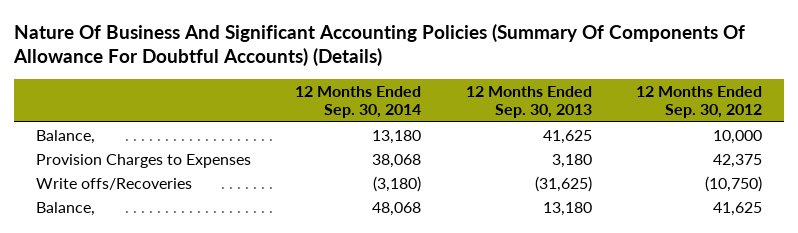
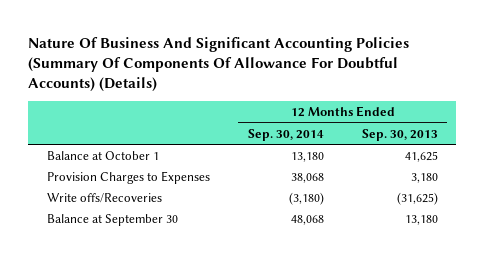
[635,85,762,119] 12 Months Ended Sep. 30, 2012 -> none
[36,129,96,144] Balance, -> [46,150,159,160] Balance at October 1
[36,201,96,216] Balance, -> [46,213,178,226] Balance at September 30

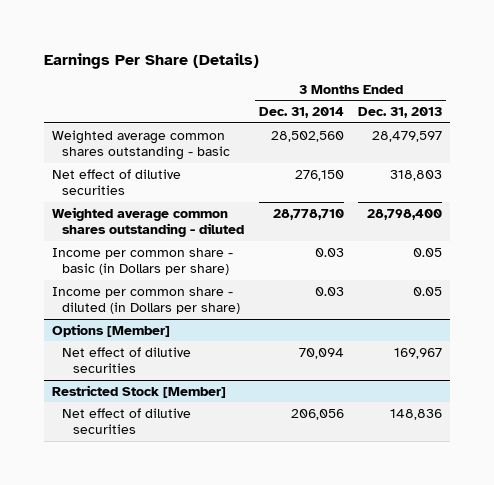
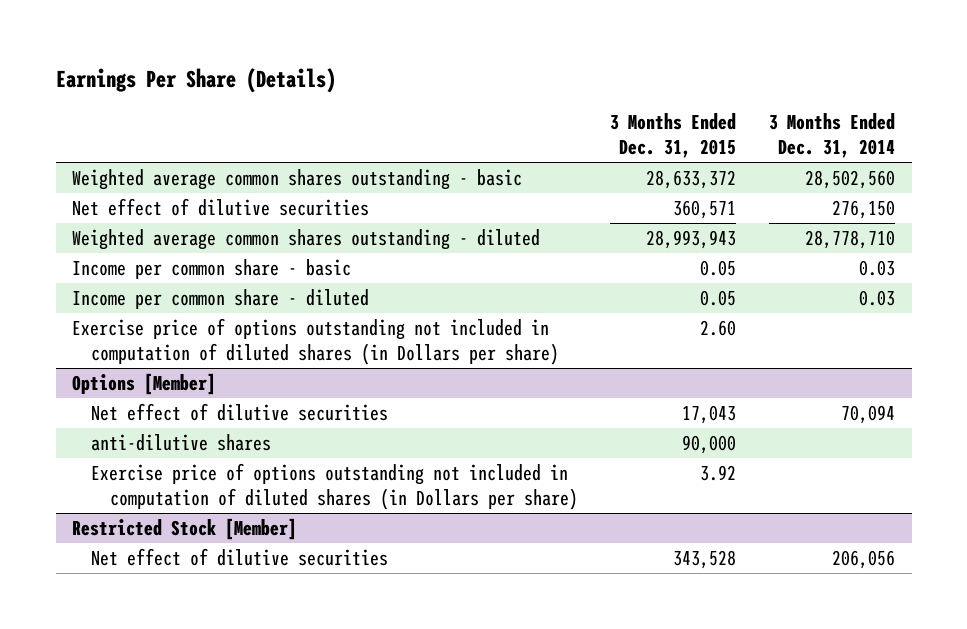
[358,107,443,119] Dec. 31, 2013 -> none
none -> [610,113,737,159] 3 Months Ended Dec. 31, 2015
[51,247,233,276] Income per common share - basic (in Dollars per share) -> [72,259,352,280] Income per common share - basic
[51,286,241,315] Income per common share - diluted (in Dollars per share) -> [72,289,370,310] Income per common share - diluted
none -> [72,318,559,365] Exercise price of options outstanding not included in computation of diluted shares (in Dollars per share)
none -> [90,434,271,452] anti-dilutive shares
none -> [90,463,578,510] Exercise price of options outstanding not included in computation of diluted shares (in Dollars per share)

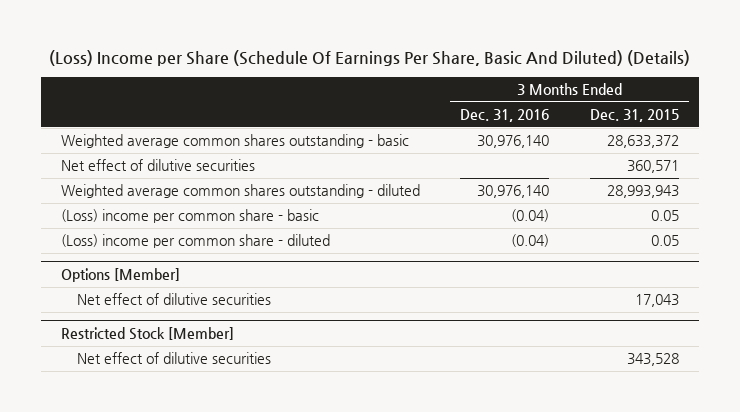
[55,68,336,94] Earnings Per Share (Details) -> [48,49,690,66] (Loss) Income per Share (Schedule Of Earnings Per Share, Basic And Diluted) (Details)
[769,113,896,159] 3 Months Ended Dec. 31, 2014 -> none
none -> [460,109,550,123] Dec. 31, 2016
[72,318,559,365] Exercise price of options outstanding not included in computation of diluted shares (in Dollars per share) -> none
[72,259,352,280] Income per common share - basic -> [61,209,320,224] (Loss) income per common share - basic
[72,289,370,310] Income per common share - diluted -> [61,234,331,249] (Loss) income per common share - diluted
[90,434,271,452] anti-dilutive shares -> none
[90,463,578,510] Exercise price of options outstanding not included in computation of diluted shares (in Dollars per share) -> none

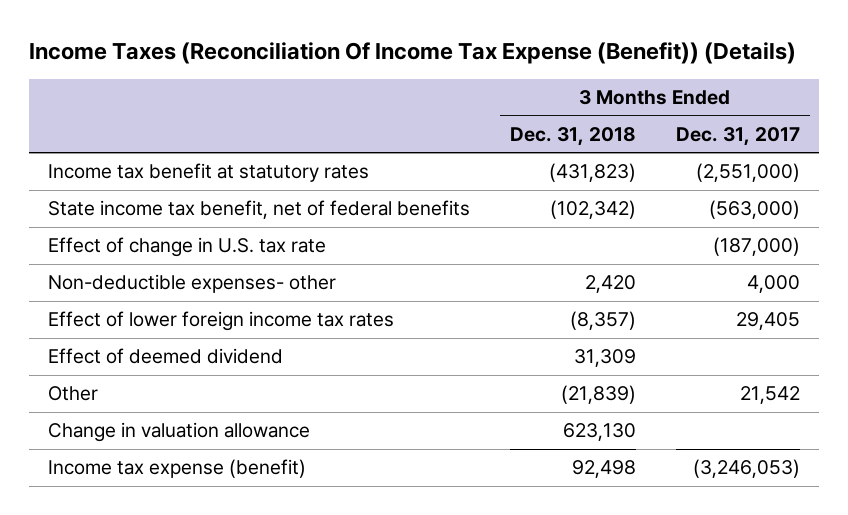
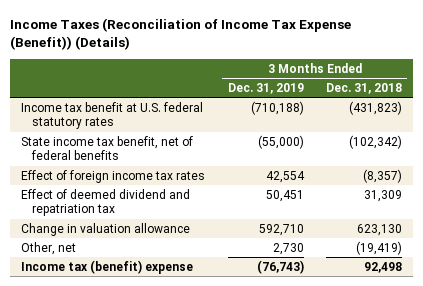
[28,42,796,65] Income Taxes (Reconciliation Of Income Tax Expense (Benefit)) (Details) -> [10,17,352,51] Income Taxes (Reconciliation of Income Tax Expense (Benefit)) (Details)
[675,126,800,146] Dec. 31, 2017 -> none
none -> [227,82,304,94] Dec. 31, 2019
[48,163,370,183] Income tax benefit at statutory rates -> [21,101,204,130] Income tax benefit at U.S. federal statutory rates
[48,237,327,258] Effect of change in U.S. tax rate -> none
[48,274,337,294] Non-deductible expenses- other -> none
[48,386,99,402] Other -> none
[48,311,395,332] Effect of lower foreign income tax rates -> [21,169,206,183] Effect of foreign income tax rates
[48,348,284,365] Effect of deemed dividend -> [21,188,191,217] Effect of deemed dividend and repatriation tax
none -> [21,241,77,255] Other, net
[48,459,307,479] Income tax expense (benefit) -> [21,259,194,274] Income tax (benefit) expense

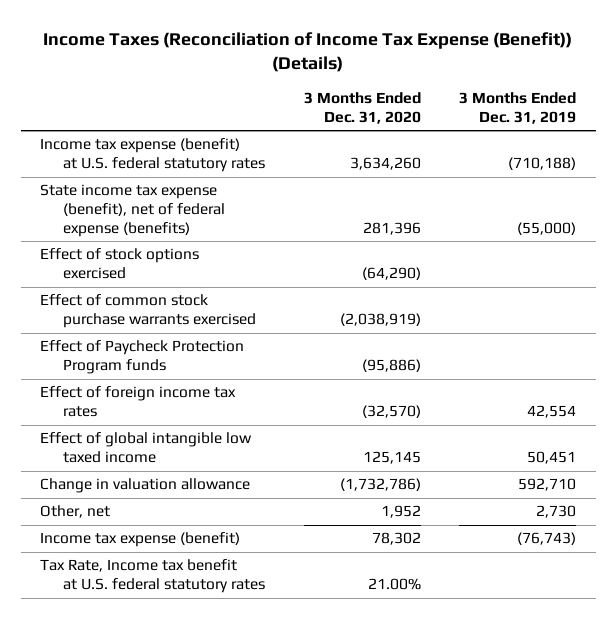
[325,82,402,94] Dec. 31, 2018 -> none
none -> [303,92,421,125] 3 Months Ended Dec. 31, 2020
[21,101,204,130] Income tax benefit at U.S. federal statutory rates -> [40,138,265,173] Income tax expense (benefit) at U.S. federal statutory rates
[21,135,194,161] State income tax benefit, net of federal benefits -> [40,184,225,238] State income tax expense (benefit), net of federal expense (benefits)
none -> [40,248,200,280] Effect of stock options exercised
none -> [40,294,256,329] Effect of common stock purchase warrants exercised
none -> [40,340,245,375] Effect of Paycheck Protection Program funds
[21,188,191,217] Effect of deemed dividend and repatriation tax -> [40,432,253,464] Effect of global intangible low taxed income
[21,259,194,274] Income tax (benefit) expense -> [40,532,241,548] Income tax expense (benefit)
none -> [40,559,265,594] Tax Rate, Income tax benefit at U.S. federal statutory rates

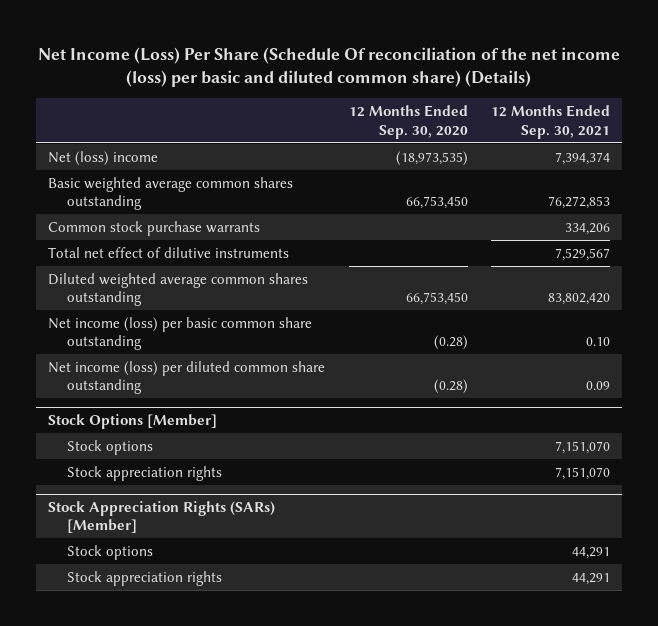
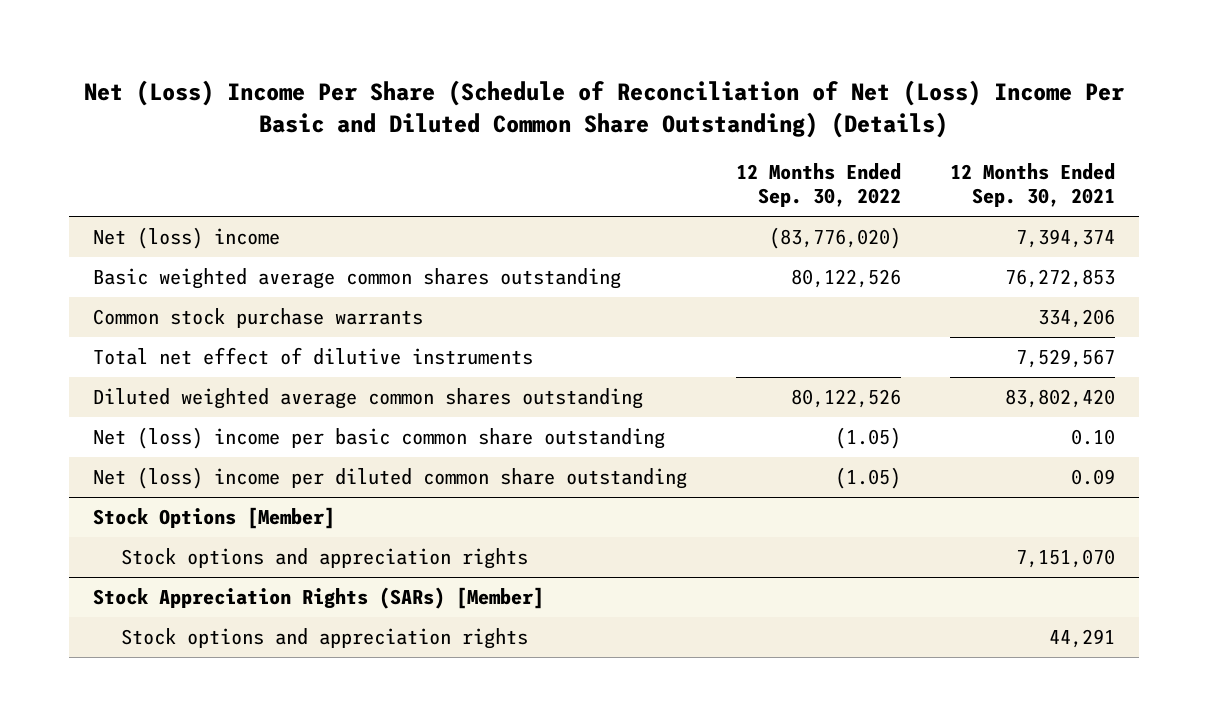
[38,46,621,88] Net Income (Loss) Per Share (Schedule Of reconciliation of the net income (loss) per basic and diluted common share) (Details) -> [83,80,1125,138] Net (Loss) Income Per Share (Schedule of Reconciliation of Net (Loss) Income Per Basic and Diluted Common Share Outstanding) (Details)
[348,105,468,139] 12 Months Ended Sep. 30, 2020 -> none
none -> [735,163,901,208] 12 Months Ended Sep. 30, 2022
[48,316,313,351] Net income (loss) per basic common share outstanding -> [93,427,666,450] Net (loss) income per basic common share outstanding
[48,360,326,395] Net income (loss) per diluted common share outstanding -> [93,467,688,490] Net (loss) income per diluted common share outstanding
[67,465,223,481] Stock appreciation rights -> none
[67,439,154,455] Stock options -> [120,548,528,570] Stock options and appreciation rights
[67,570,223,586] Stock appreciation rights -> none
[67,544,154,560] Stock options -> [120,628,528,650] Stock options and appreciation rights

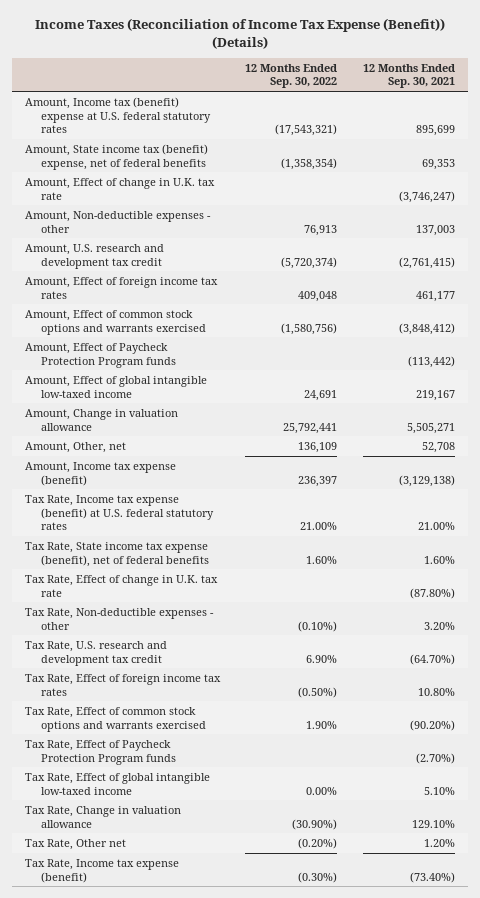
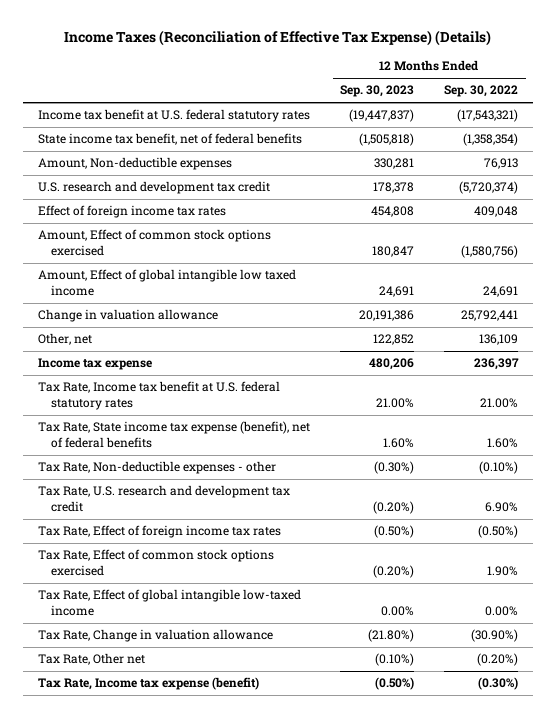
[34,18,445,49] Income Taxes (Reconciliation of Income Tax Expense (Benefit)) (Details) -> [64,29,492,46] Income Taxes (Reconciliation of Effective Tax Expense) (Details)
[363,63,456,89] 12 Months Ended Sep. 30, 2021 -> none
none -> [340,85,415,98] Sep. 30, 2023
[24,177,215,200] Amount, Effect of change in U.K. tax rate -> none
[24,342,177,368] Amount, Effect of Paycheck Protection Program funds -> none
[24,96,212,134] Amount, Income tax (benefit) expense at U.S. federal statutory rates -> [38,109,311,123] Income tax benefit at U.S. federal statutory rates
[24,143,208,170] Amount, State income tax (benefit) expense, net of federal benefits -> [38,133,303,146] State income tax benefit, net of federal benefits
[24,210,211,233] Amount, Non-deductible expenses - other -> [38,157,233,171] Amount, Non-deductible expenses
[24,243,164,269] Amount, U.S. research and development tax credit -> [38,181,271,195] U.S. research and development tax credit
[24,276,218,299] Amount, Effect of foreign income tax rates -> [38,205,227,219] Effect of foreign income tax rates
[24,309,207,335] Amount, Effect of common stock options and warrants exercised -> [38,229,272,256] Amount, Effect of common stock options exercised
[24,375,207,398] Amount, Effect of global intangible low-taxed income -> [38,269,297,296] Amount, Effect of global intangible low taxed income
[24,408,178,431] Amount, Change in valuation allowance -> [38,309,219,323] Change in valuation allowance
[24,441,126,453] Amount, Other, net -> [38,333,93,346] Other, net
[24,461,176,486] Amount, Income tax expense (benefit) -> [38,358,153,371] Income tax expense
[24,494,215,531] Tax Rate, Income tax expense (benefit) at U.S. federal statutory rates -> [38,381,281,410] Tax Rate, Income tax benefit at U.S. federal statutory rates
[24,574,218,597] Tax Rate, Effect of change in U.K. tax rate -> none
[24,739,177,765] Tax Rate, Effect of Paycheck Protection Program funds -> none
[24,706,207,732] Tax Rate, Effect of common stock options and warrants exercised -> [38,549,275,576] Tax Rate, Effect of common stock options exercised

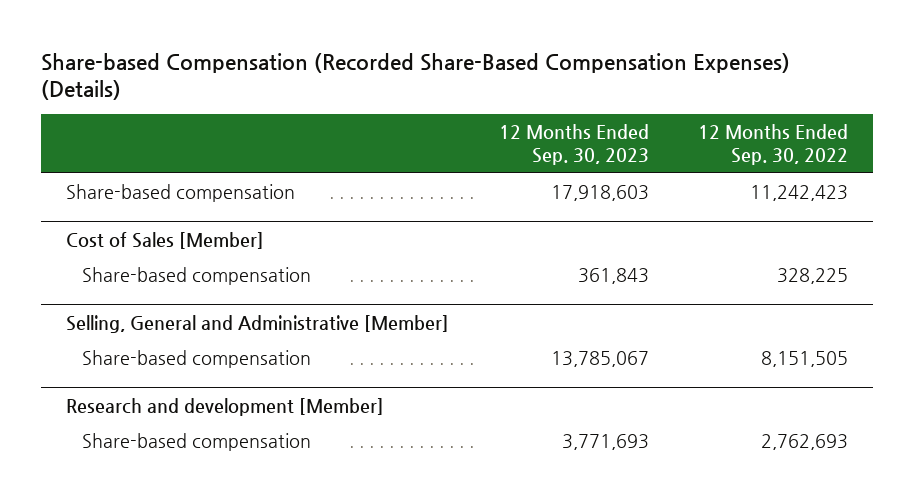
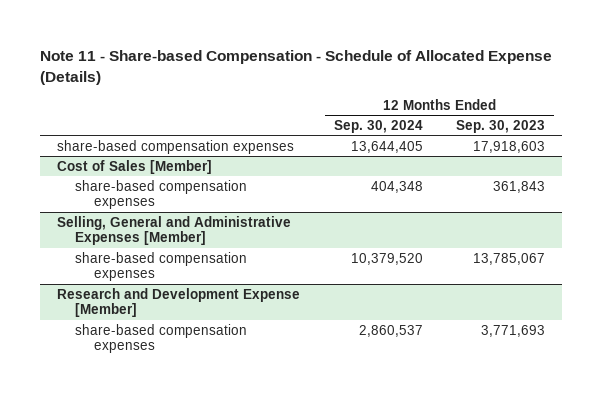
[41,52,791,101] Share-based Compensation (Recorded Share-Based Compensation Expenses) (Details) -> [40,50,553,85] Note 11 - Share-based Compensation - Schedule of Allocated Expense (Details)
[698,124,849,166] 12 Months Ended Sep. 30, 2022 -> none
none -> [333,119,423,133] Sep. 30, 2024
[66,184,296,203] Share-based compensation -> [57,139,295,154] share-based compensation expenses
[81,267,311,286] Share-based compensation -> [75,179,248,210] share-based compensation expenses
[66,314,450,333] Selling, General and Administrative [Member] -> [57,215,292,246] Selling, General and Administrative Expenses [Member]
[81,350,311,369] Share-based compensation -> [75,251,248,282] share-based compensation expenses
[66,397,385,416] Research and development [Member] -> [57,287,301,318] Research and Development Expense [Member]
[81,433,311,452] Share-based compensation -> [75,323,248,354] share-based compensation expenses

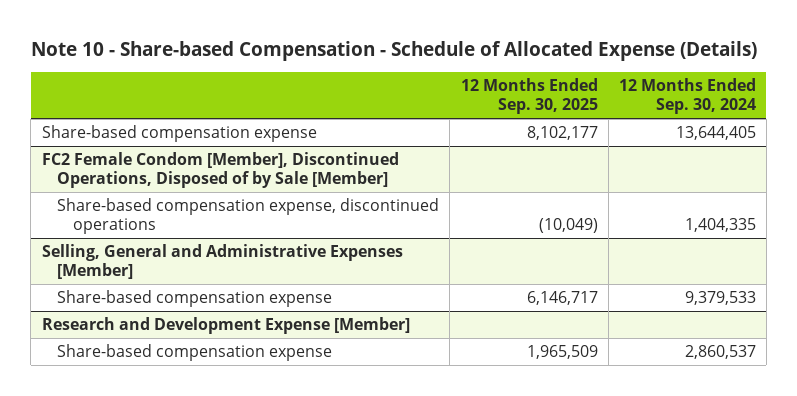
[40,50,553,85] Note 11 - Share-based Compensation - Schedule of Allocated Expense (Details) -> [30,40,757,61] Note 10 - Share-based Compensation - Schedule of Allocated Expense (Details)
[456,119,546,133] Sep. 30, 2023 -> none
none -> [460,78,598,115] 12 Months Ended Sep. 30, 2025
[57,159,213,174] Cost of Sales [Member] -> none
[75,179,248,210] share-based compensation expenses -> none
[57,139,295,154] share-based compensation expenses -> [41,125,317,143] Share-based compensation expense
none -> [41,152,399,189] FC2 Female Condom [Member], Discontinued Operations, Disposed of by Sale [Member]
none -> [57,198,440,235] Share-based compensation expense, discontinued operations
[75,251,248,282] share-based compensation expenses -> [57,290,333,308] Share-based compensation expense
[350,252,423,265] 10,379,520 -> [684,291,756,306] 9,379,533
[75,323,248,354] share-based compensation expenses -> [57,344,333,362] Share-based compensation expense

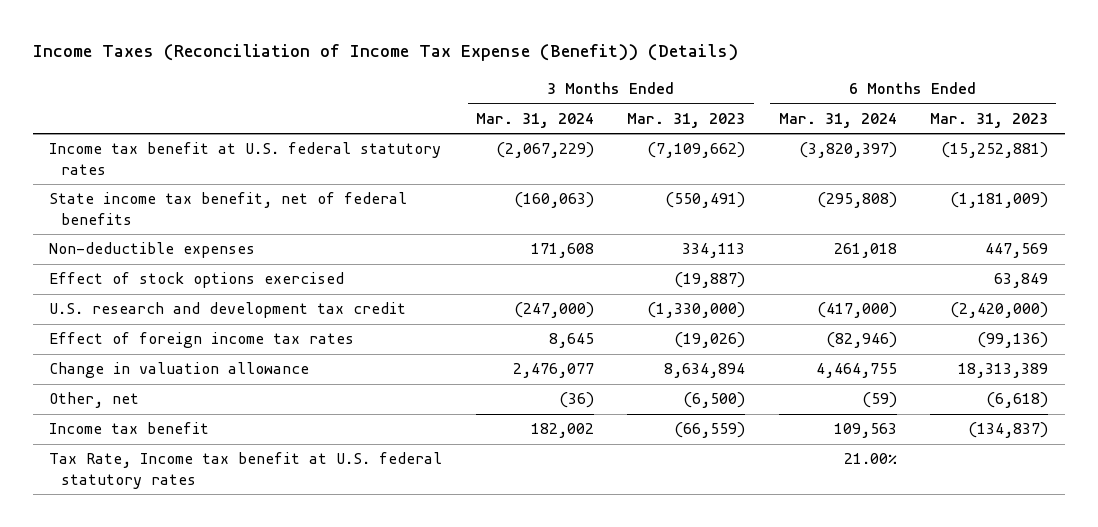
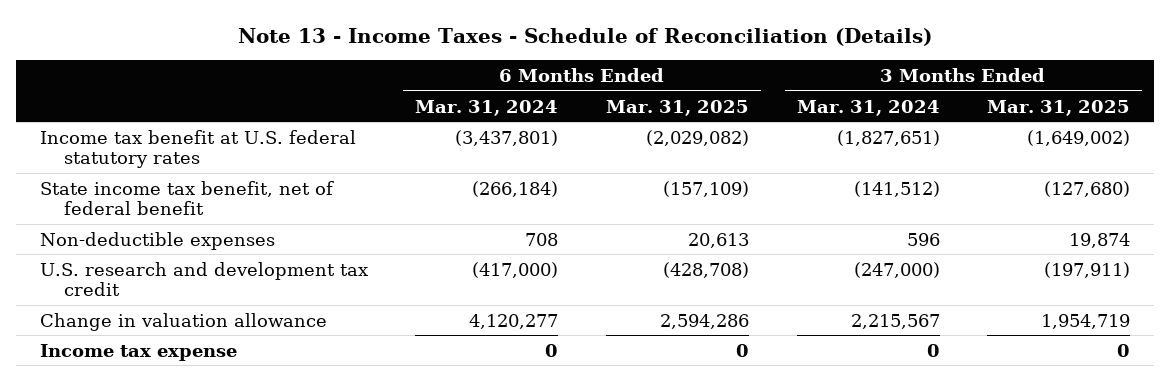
[32,44,738,62] Income Taxes (Reconciliation of Income Tax Expense (Benefit)) (Details) -> [237,27,932,46] Note 13 - Income Taxes - Schedule of Reconciliation (Details)
[627,112,746,128] Mar. 31, 2023 -> none
[930,112,1049,128] Mar. 31, 2023 -> none
none -> [605,99,749,116] Mar. 31, 2025
none -> [987,99,1131,116] Mar. 31, 2025
[49,272,345,289] Effect of stock options exercised -> none
[495,142,594,159] (2,067,229) -> [836,129,940,146] (1,827,651)
[798,142,897,159] (3,820,397) -> [455,129,559,146] (3,437,801)
[49,192,408,226] State income tax benefit, net of federal benefits -> [39,180,334,216] State income tax benefit, net of federal benefit
[513,192,594,209] (160,063) -> [853,180,940,197] (141,512)
[816,192,897,209] (295,808) -> [472,180,559,197] (266,184)
[530,243,594,259] 171,608 -> [906,232,940,246] 596
[833,243,897,259] 261,018 -> [525,232,559,246] 708
[49,332,355,349] Effect of foreign income tax rates -> none
[49,392,140,409] Other, net -> none
[49,452,443,490] Tax Rate, Income tax benefit at U.S. federal statutory rates -> none
[512,363,594,379] 2,476,077 -> [850,313,940,329] 2,215,567
[815,363,897,379] 4,464,755 -> [469,313,559,329] 4,120,277
[49,422,210,435] Income tax benefit -> [39,343,237,361] Income tax expense
[530,423,594,439] 182,002 -> [926,343,940,357] 0
[833,423,897,439] 109,563 -> [545,343,559,357] 0

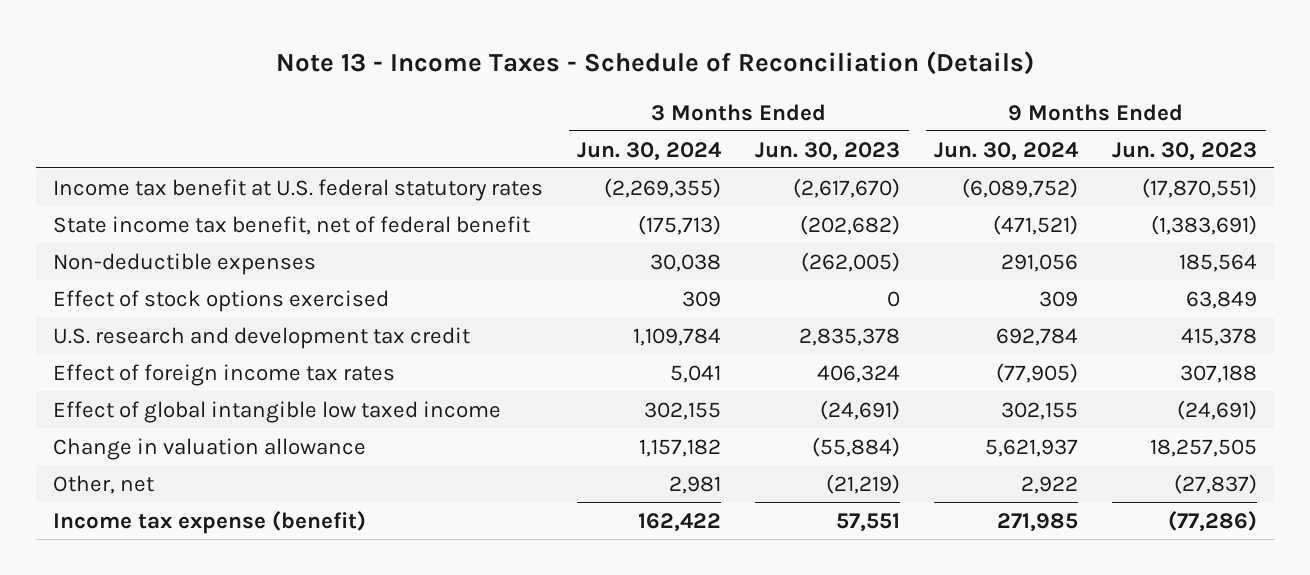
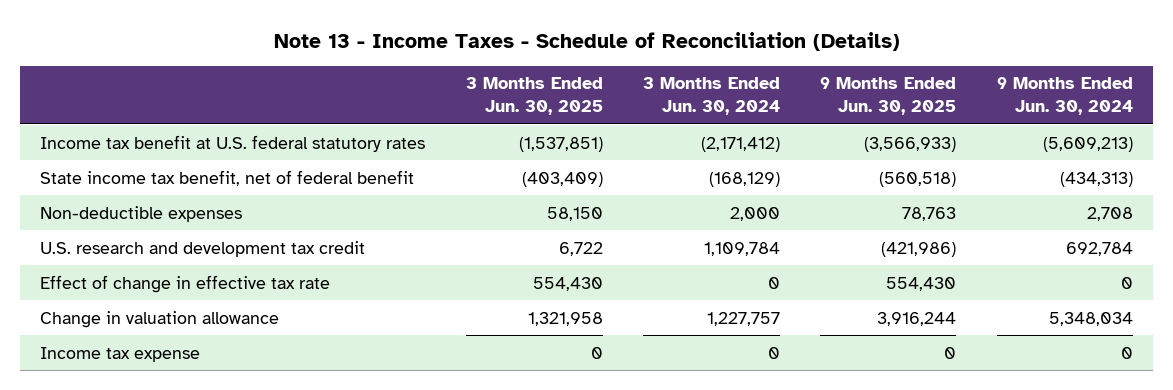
[755,141,901,161] Jun. 30, 2023 -> none
[1112,141,1258,161] Jun. 30, 2023 -> none
none -> [465,77,603,115] 3 Months Ended Jun. 30, 2025
none -> [820,77,957,115] 9 Months Ended Jun. 30, 2025
[53,289,390,312] Effect of stock options exercised -> none
[604,177,722,198] (2,269,355) -> [701,136,781,152] (2,171,412)
[962,177,1079,198] (6,089,752) -> [1042,136,1133,152] (5,609,213)
[638,214,722,235] (175,713) -> [709,171,781,187] (168,129)
[993,214,1079,235] (471,521) -> [1059,171,1133,187] (434,313)
[650,253,722,272] 30,038 -> [730,206,781,221] 2,000
[1001,253,1079,272] 291,056 -> [1086,206,1133,221] 2,708
[53,363,396,386] Effect of foreign income tax rates -> none
[53,400,502,423] Effect of global intangible low taxed income -> none
[53,474,155,494] Other, net -> none
none -> [40,274,331,293] Effect of change in effective tax rate
[639,438,722,457] 1,157,182 -> [707,311,781,326] 1,227,757
[985,438,1079,457] 5,621,937 -> [1048,311,1133,326] 5,348,034
[53,510,367,534] Income tax expense (benefit) -> [40,346,201,362] Income tax expense
[638,512,722,532] 162,422 -> [768,346,781,359] 0
[997,512,1079,532] 271,985 -> [1120,346,1133,359] 0

